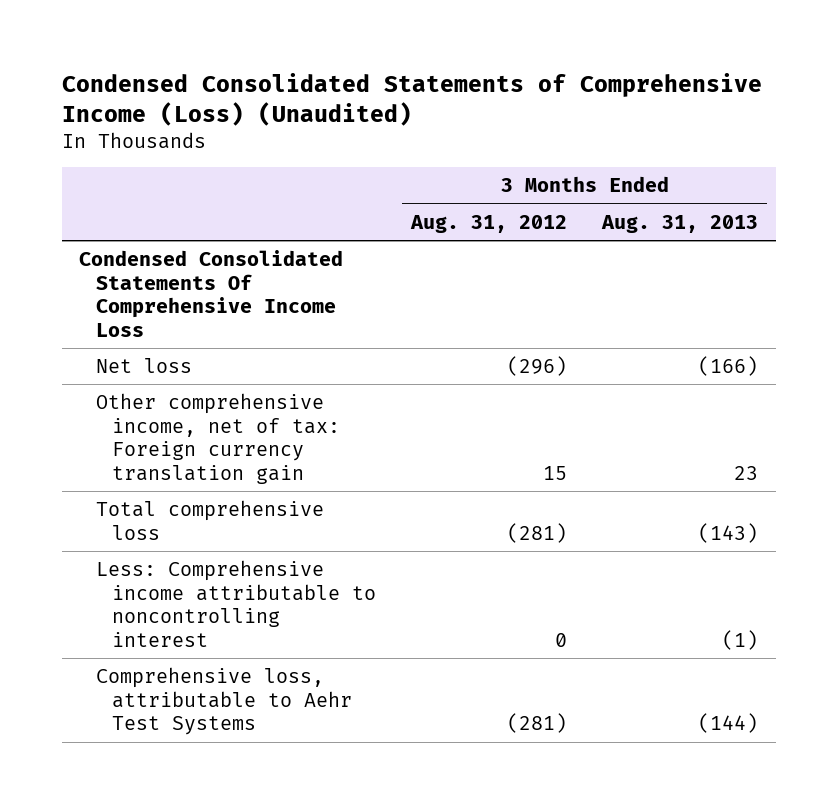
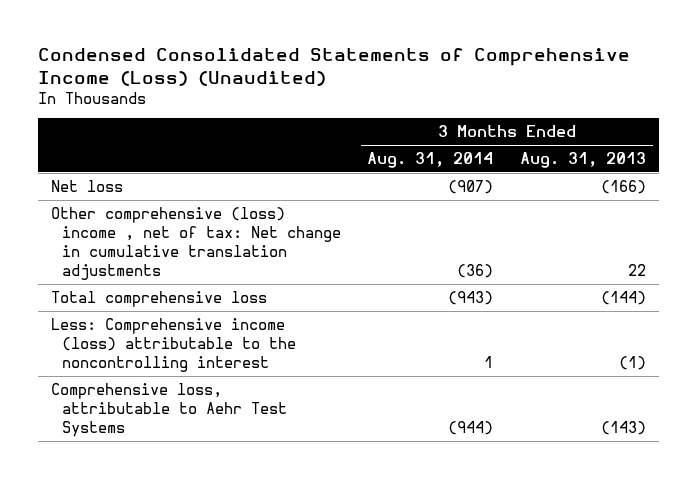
[410,214,568,233] Aug. 31, 2012 -> none
none -> [367,152,494,169] Aug. 31, 2014
[79,249,344,338] Condensed Consolidated Statements Of Comprehensive Income Loss -> none
[95,392,341,485] Other comprehensive income, net of tax: Foreign currency translation gain -> [50,206,341,281] Other comprehensive (loss) income , net of tax: Net change in cumulative translation adjustments
[734,466,759,481] 23 -> [627,264,646,277] 22
[698,522,759,543] (143) -> [600,290,646,305] (144)
[95,559,377,648] Less: Comprehensive income attributable to noncontrolling interest -> [50,317,296,373] Less: Comprehensive income (loss) attributable to the noncontrolling interest
[698,713,759,734] (144) -> [600,421,646,436] (143)

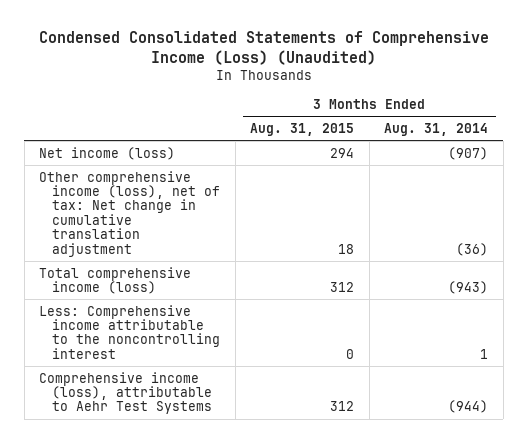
[519,152,646,169] Aug. 31, 2013 -> none
none -> [250,122,355,136] Aug. 31, 2015
[50,179,123,192] Net loss -> [39,146,176,160] Net income (loss)
[50,206,341,281] Other comprehensive (loss) income , net of tax: Net change in cumulative translation adjustments -> [39,170,221,257] Other comprehensive income (loss), net of tax: Net change in cumulative translation adjustment
[50,290,267,307] Total comprehensive loss -> [39,266,192,294] Total comprehensive income (loss)
[50,317,296,373] Less: Comprehensive income (loss) attributable to the noncontrolling interest -> [39,304,221,359] Less: Comprehensive income attributable to the noncontrolling interest
[50,382,287,438] Comprehensive loss, attributable to Aehr Test Systems -> [39,371,213,415] Comprehensive income (loss), attributable to Aehr Test Systems

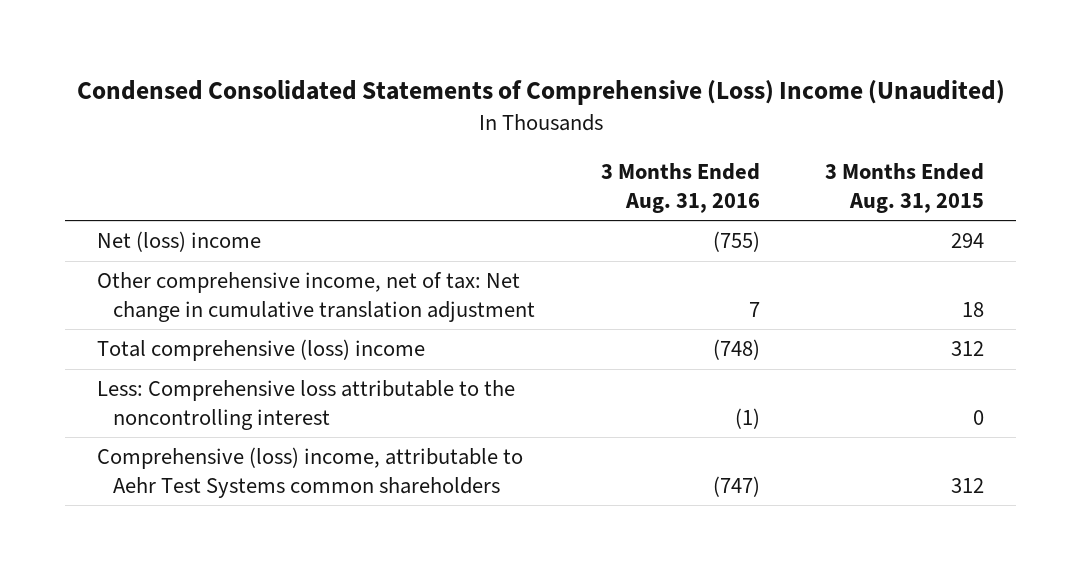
[38,31,489,65] Condensed Consolidated Statements of Comprehensive Income (Loss) (Unaudited) -> [76,80,1005,106] Condensed Consolidated Statements of Comprehensive (Loss) Income (Unaudited)
[384,122,489,136] Aug. 31, 2014 -> none
none -> [600,163,760,213] 3 Months Ended Aug. 31, 2016
[39,146,176,160] Net income (loss) -> [97,231,262,253] Net (loss) income
[39,170,221,257] Other comprehensive income (loss), net of tax: Net change in cumulative translation adjustment -> [97,272,536,322] Other comprehensive income, net of tax: Net change in cumulative translation adjustment
[39,266,192,294] Total comprehensive income (loss) -> [97,339,426,362] Total comprehensive (loss) income
[39,304,221,359] Less: Comprehensive income attributable to the noncontrolling interest -> [97,380,516,430] Less: Comprehensive loss attributable to the noncontrolling interest
[39,371,213,415] Comprehensive income (loss), attributable to Aehr Test Systems -> [97,447,524,498] Comprehensive (loss) income, attributable to Aehr Test Systems common shareholders

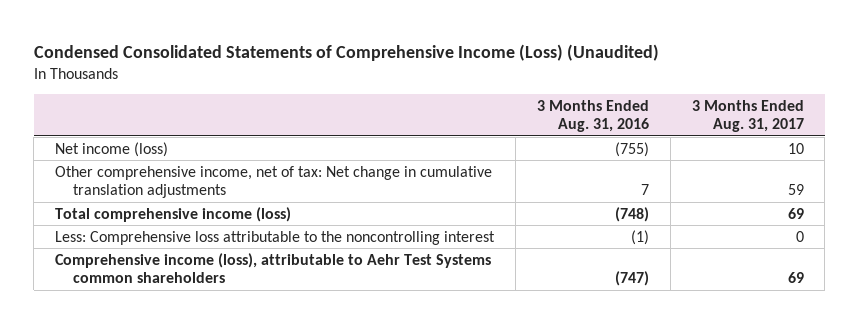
[76,80,1005,106] Condensed Consolidated Statements of Comprehensive (Loss) Income (Unaudited) -> [33,43,659,61] Condensed Consolidated Statements of Comprehensive Income (Loss) (Unaudited)
[824,163,984,213] 3 Months Ended Aug. 31, 2015 -> none
none -> [691,99,804,133] 3 Months Ended Aug. 31, 2017
[97,231,262,253] Net (loss) income -> [55,141,169,157] Net income (loss)
[97,272,536,322] Other comprehensive income, net of tax: Net change in cumulative translation adjustment -> [55,165,493,199] Other comprehensive income, net of tax: Net change in cumulative translation adjustments
[97,339,426,362] Total comprehensive (loss) income -> [55,206,292,222] Total comprehensive income (loss)
[97,447,524,498] Comprehensive (loss) income, attributable to Aehr Test Systems common shareholders -> [55,252,492,284] Comprehensive income (loss), attributable to Aehr Test Systems common shareholders

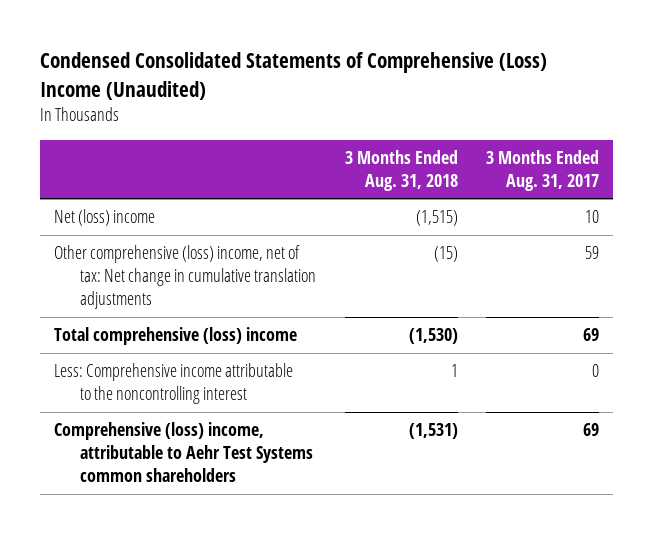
[33,43,659,61] Condensed Consolidated Statements of Comprehensive Income (Loss) (Unaudited) -> [40,52,548,100] Condensed Consolidated Statements of Comprehensive (Loss) Income (Unaudited)
[536,99,649,133] 3 Months Ended Aug. 31, 2016 -> none
none -> [344,150,458,191] 3 Months Ended Aug. 31, 2018
[55,141,169,157] Net income (loss) -> [54,209,156,227] Net (loss) income
[55,165,493,199] Other comprehensive income, net of tax: Net change in cumulative translation adjustments -> [54,245,317,310] Other comprehensive (loss) income, net of tax: Net change in cumulative translation adjustments
[55,206,292,222] Total comprehensive income (loss) -> [54,327,298,346] Total comprehensive (loss) income
[55,230,496,245] Less: Comprehensive loss attributable to the noncontrolling interest -> [54,363,294,405] Less: Comprehensive income attributable to the noncontrolling interest
[55,252,492,284] Comprehensive income (loss), attributable to Aehr Test Systems common shareholders -> [54,422,314,483] Comprehensive (loss) income, attributable to Aehr Test Systems common shareholders

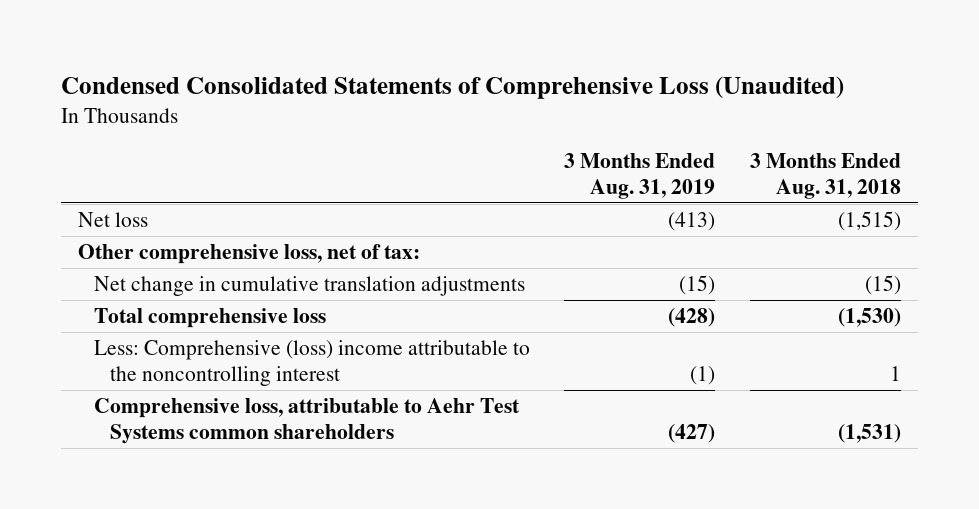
[40,52,548,100] Condensed Consolidated Statements of Comprehensive (Loss) Income (Unaudited) -> [60,76,844,100] Condensed Consolidated Statements of Comprehensive Loss (Unaudited)
[485,150,599,191] 3 Months Ended Aug. 31, 2017 -> none
none -> [564,152,716,199] 3 Months Ended Aug. 31, 2019
[54,209,156,227] Net (loss) income -> [78,211,149,227] Net loss
none -> [78,243,421,264] Other comprehensive loss, net of tax:
[54,245,317,310] Other comprehensive (loss) income, net of tax: Net change in cumulative translation adjustments -> [94,275,526,296] Net change in cumulative translation adjustments
[54,327,298,346] Total comprehensive (loss) income -> [94,307,327,328] Total comprehensive loss
[54,363,294,405] Less: Comprehensive income attributable to the noncontrolling interest -> [94,339,531,386] Less: Comprehensive (loss) income attributable to the noncontrolling interest
[54,422,314,483] Comprehensive (loss) income, attributable to Aehr Test Systems common shareholders -> [94,397,521,444] Comprehensive loss, attributable to Aehr Test Systems common shareholders

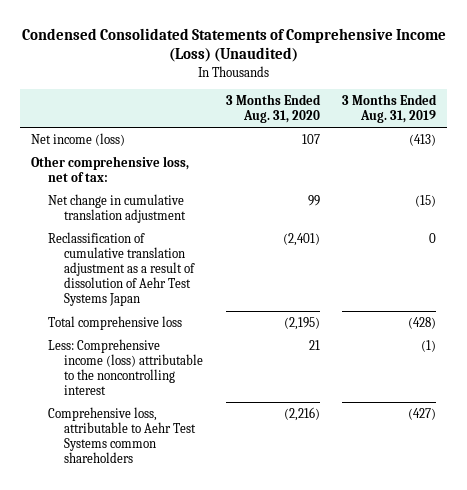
[60,76,844,100] Condensed Consolidated Statements of Comprehensive Loss (Unaudited) -> [21,27,446,63] Condensed Consolidated Statements of Comprehensive Income (Loss) (Unaudited)
[749,152,901,199] 3 Months Ended Aug. 31, 2018 -> none
none -> [225,94,321,124] 3 Months Ended Aug. 31, 2020
[78,211,149,227] Net loss -> [30,132,125,146] Net income (loss)
[94,275,526,296] Net change in cumulative translation adjustments -> [47,193,187,223] Net change in cumulative translation adjustment
none -> [47,231,196,307] Reclassification of cumulative translation adjustment as a result of dissolution of Aehr Test Systems Japan
[94,339,531,386] Less: Comprehensive (loss) income attributable to the noncontrolling interest -> [47,338,204,396] Less: Comprehensive income (loss) attributable to the noncontrolling interest

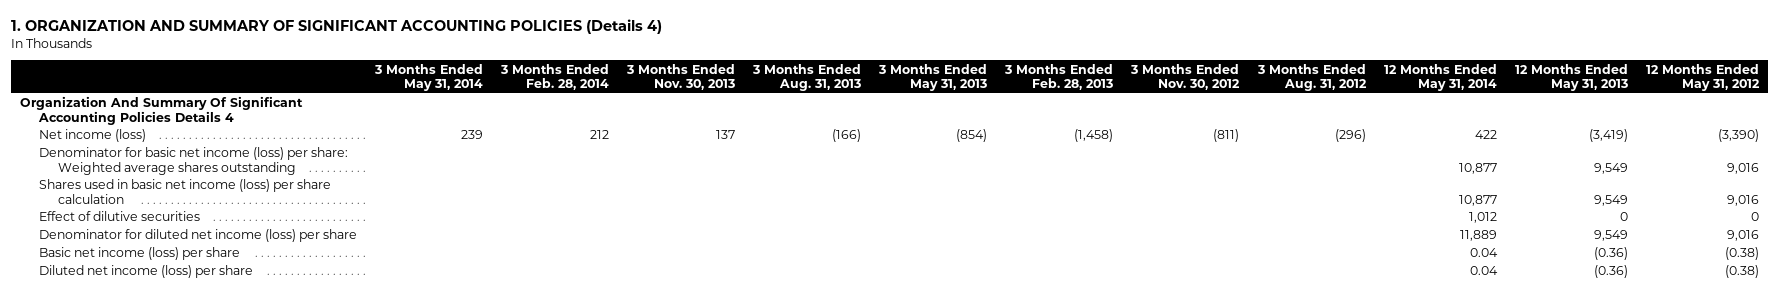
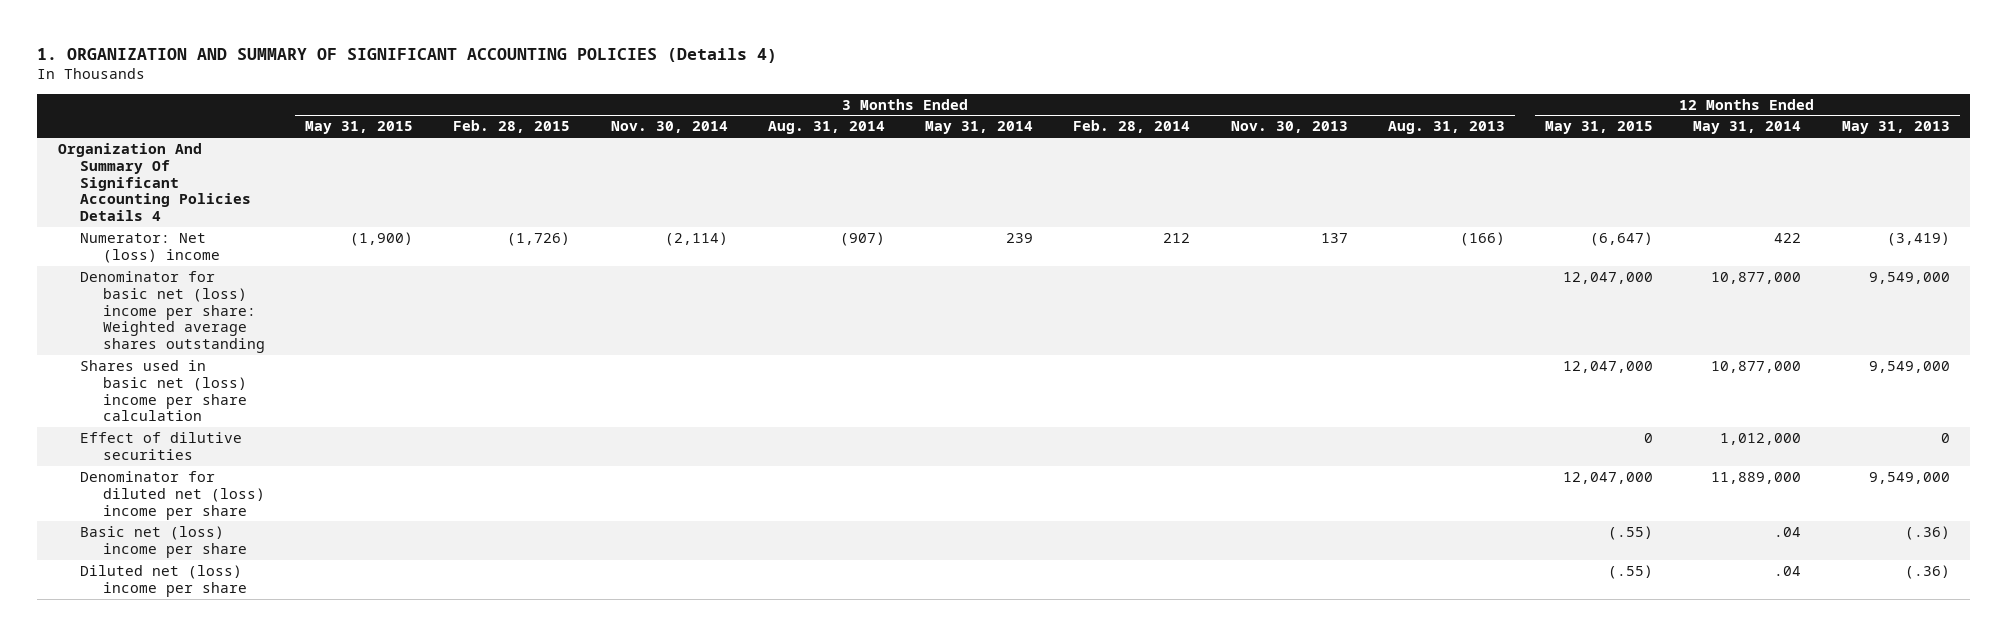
[878,63,988,92] 3 Months Ended May 31, 2013 -> none
[1004,63,1114,91] 3 Months Ended Feb. 28, 2013 -> none
[1130,63,1241,91] 3 Months Ended Nov. 30, 2012 -> none
[1256,63,1367,92] 3 Months Ended Aug. 31, 2012 -> none
[1645,63,1760,92] 12 Months Ended May 31, 2012 -> none
none -> [305,121,414,135] May 31, 2015
none -> [453,120,571,134] Feb. 28, 2015
none -> [610,121,728,134] Nov. 30, 2014
none -> [767,121,885,135] Aug. 31, 2014
none -> [1545,121,1654,135] May 31, 2015
[38,129,146,143] Net income (loss) -> [80,233,220,263] Numerator: Net (loss) income
[38,147,348,175] Denominator for basic net income (loss) per share: Weighted average shares outstanding -> [80,271,265,354] Denominator for basic net (loss) income per share: Weighted average shares outstanding
[1458,162,1497,174] 10,877 -> [1711,272,1802,285] 10,877,000
[1593,162,1628,174] 9,549 -> [1868,272,1950,285] 9,549,000
[38,179,331,204] Shares used in basic net income (loss) per share calculation -> [80,360,247,422] Shares used in basic net (loss) income per share calculation
[1458,194,1497,206] 10,877 -> [1711,361,1802,374] 10,877,000
[1593,194,1628,206] 9,549 -> [1868,361,1950,374] 9,549,000
[1468,212,1497,224] 1,012 -> [1720,433,1802,446] 1,012,000
[38,229,357,243] Denominator for diluted net income (loss) per share -> [80,471,265,520] Denominator for diluted net (loss) income per share
[1459,230,1497,242] 11,889 -> [1711,472,1802,485] 11,889,000
[1593,230,1628,242] 9,549 -> [1868,472,1950,485] 9,549,000
[38,247,240,261] Basic net income (loss) per share -> [80,526,247,558] Basic net (loss) income per share
[1469,248,1498,258] 0.04 -> [1774,527,1802,538] .04
[1593,247,1628,261] (0.36) -> [1904,526,1950,541] (.36)
[38,265,253,279] Diluted net income (loss) per share -> [80,565,247,597] Diluted net (loss) income per share
[1469,266,1498,276] 0.04 -> [1774,566,1802,577] .04
[1593,265,1628,279] (0.36) -> [1904,565,1950,580] (.36)

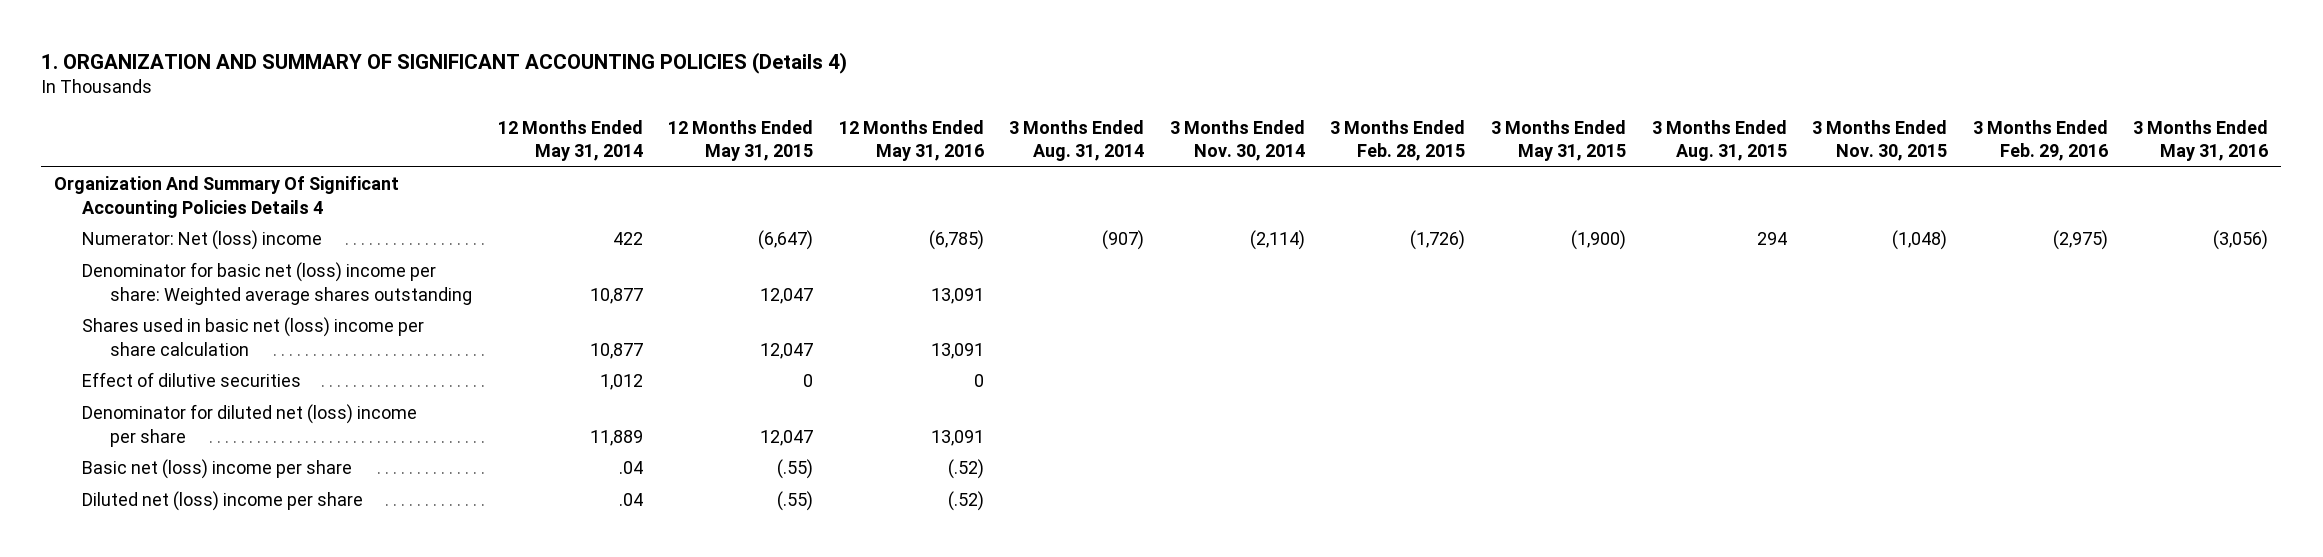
[925,121,1034,135] May 31, 2014 -> none
[1073,120,1191,134] Feb. 28, 2014 -> none
[1230,121,1348,134] Nov. 30, 2013 -> none
[1387,121,1505,135] Aug. 31, 2013 -> none
[1841,121,1950,135] May 31, 2013 -> none
none -> [838,119,984,162] 12 Months Ended May 31, 2016
none -> [1651,119,1787,162] 3 Months Ended Aug. 31, 2015
none -> [1812,119,1948,162] 3 Months Ended Nov. 30, 2015
none -> [1972,119,2108,162] 3 Months Ended Feb. 29, 2016
none -> [2133,119,2269,162] 3 Months Ended May 31, 2016
[1563,272,1654,285] 12,047,000 -> [760,287,814,304] 12,047
[1711,272,1802,285] 10,877,000 -> [589,287,643,304] 10,877
[1563,361,1654,374] 12,047,000 -> [760,342,814,359] 12,047
[1711,361,1802,374] 10,877,000 -> [589,342,643,359] 10,877
[1720,433,1802,446] 1,012,000 -> [599,374,643,391] 1,012
[1563,472,1654,485] 12,047,000 -> [760,429,814,446] 12,047
[1711,472,1802,485] 11,889,000 -> [589,429,643,446] 11,889

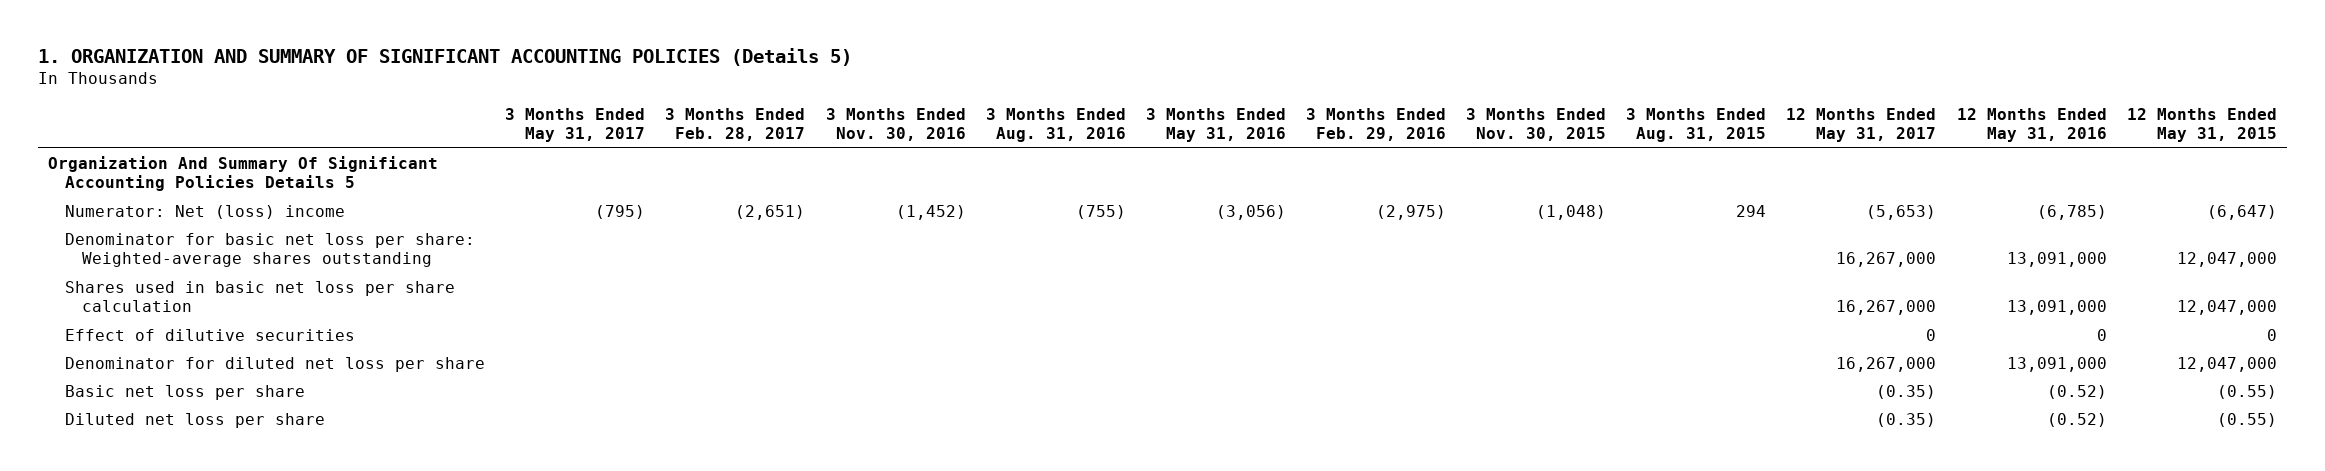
[41,52,848,75] 1. ORGANIZATION AND SUMMARY OF SIGNIFICANT ACCOUNTING POLICIES (Details 4) -> [38,47,853,66] 1. ORGANIZATION AND SUMMARY OF SIGNIFICANT ACCOUNTING POLICIES (Details 5)
[497,119,643,162] 12 Months Ended May 31, 2014 -> none
[1009,119,1145,162] 3 Months Ended Aug. 31, 2014 -> none
[1169,119,1305,162] 3 Months Ended Nov. 30, 2014 -> none
[1330,119,1466,162] 3 Months Ended Feb. 28, 2015 -> none
[1491,119,1627,162] 3 Months Ended May 31, 2015 -> none
none -> [505,108,646,143] 3 Months Ended May 31, 2017
none -> [665,108,806,142] 3 Months Ended Feb. 28, 2017
none -> [825,108,966,142] 3 Months Ended Nov. 30, 2016
none -> [985,108,1126,143] 3 Months Ended Aug. 31, 2016
none -> [1786,108,1937,143] 12 Months Ended May 31, 2017
[54,176,400,218] Organization And Summary Of Significant Accounting Policies Details 4 -> [48,155,439,192] Organization And Summary Of Significant Accounting Policies Details 5
[82,262,472,305] Denominator for basic net (loss) income per share: Weighted average shares outstanding -> [65,232,476,268] Denominator for basic net loss per share: Weighted-average shares outstanding
[760,287,814,304] 12,047 -> [2176,252,2277,268] 12,047,000
[930,287,984,304] 13,091 -> [2006,252,2107,268] 13,091,000
[82,317,425,356] Shares used in basic net (loss) income per share calculation -> [65,280,456,313] Shares used in basic net loss per share calculation
[760,342,814,359] 12,047 -> [2176,300,2277,316] 12,047,000
[930,342,984,359] 13,091 -> [2006,300,2107,316] 13,091,000
[82,404,418,447] Denominator for diluted net (loss) income per share -> [65,356,486,372] Denominator for diluted net loss per share
[760,429,814,446] 12,047 -> [2176,356,2277,372] 12,047,000
[930,429,984,446] 13,091 -> [2006,356,2107,372] 13,091,000
[82,459,353,480] Basic net (loss) income per share -> [65,384,306,400] Basic net loss per share
[777,459,814,480] (.55) -> [2216,384,2277,399] (0.55)
[947,459,984,480] (.52) -> [2046,384,2107,399] (0.52)
[82,491,364,512] Diluted net (loss) income per share -> [65,412,326,428] Diluted net loss per share
[777,491,814,512] (.55) -> [2216,412,2277,427] (0.55)
[947,491,984,512] (.52) -> [2046,412,2107,427] (0.52)

